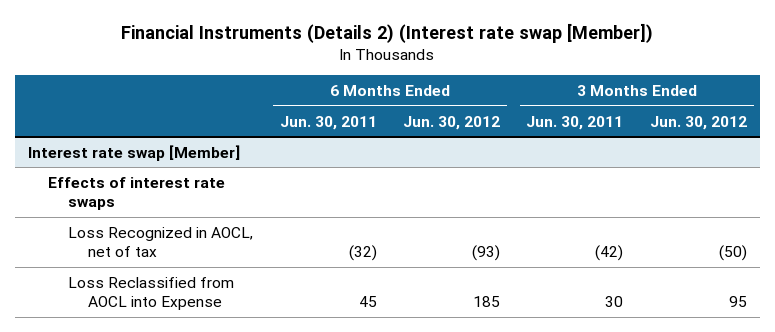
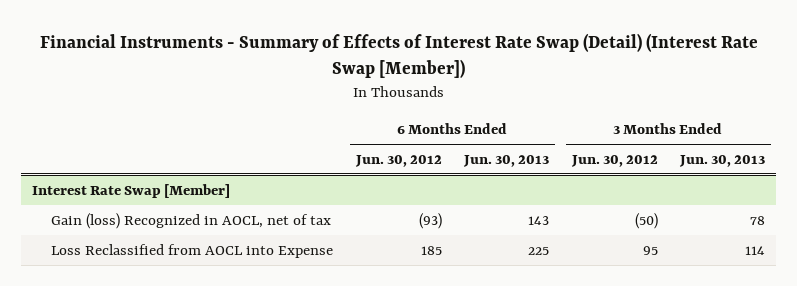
[121,22,654,43] Financial Instruments (Details 2) (Interest rate swap [Member]) -> [39,32,758,79] Financial Instruments - Summary of Effects of Interest Rate Swap (Detail) (Interest Rate Swap [Member])
[279,115,377,130] Jun. 30, 2011 -> none
[526,115,624,130] Jun. 30, 2011 -> none
none -> [463,154,550,167] Jun. 30, 2013
none -> [679,154,766,167] Jun. 30, 2013
[48,176,226,210] Effects of interest rate swaps -> none
[28,144,241,161] Interest rate swap [Member] -> [32,183,231,198] Interest Rate Swap [Member]
[68,226,254,257] Loss Recognized in AOCL, net of tax -> [51,212,332,229] Gain (loss) Recognized in AOCL, net of tax

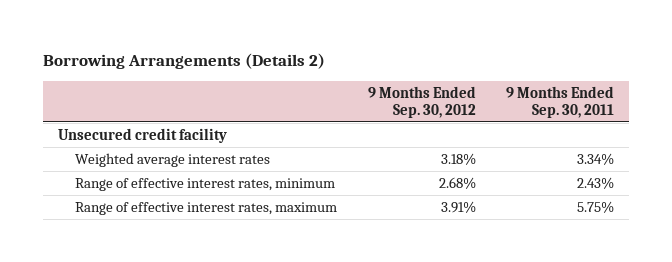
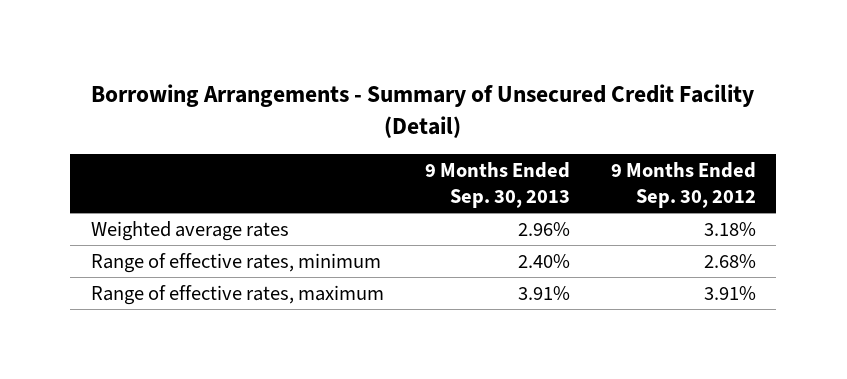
[43,52,326,69] Borrowing Arrangements (Details 2) -> [91,84,755,138] Borrowing Arrangements - Summary of Unsecured Credit Facility (Detail)
[505,85,614,119] 9 Months Ended Sep. 30, 2011 -> none
none -> [424,162,570,209] 9 Months Ended Sep. 30, 2013
[58,127,228,143] Unsecured credit facility -> none
[75,152,271,167] Weighted average interest rates -> [90,220,289,241] Weighted average rates
[75,177,336,191] Range of effective interest rates, minimum -> [90,252,381,273] Range of effective rates, minimum
[75,201,338,215] Range of effective interest rates, maximum -> [90,284,384,305] Range of effective rates, maximum

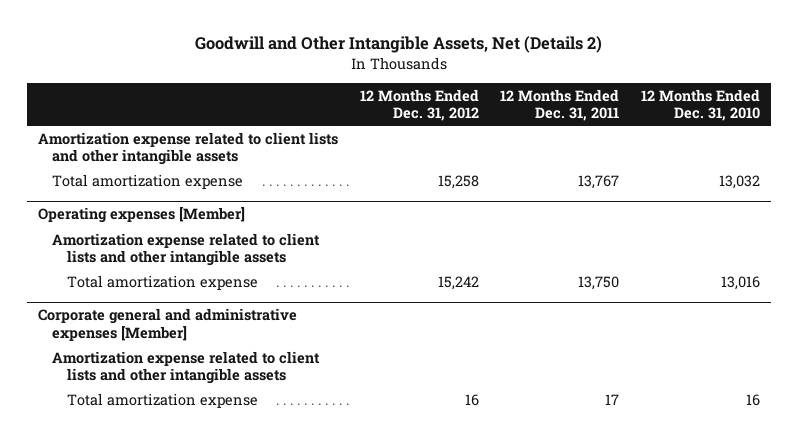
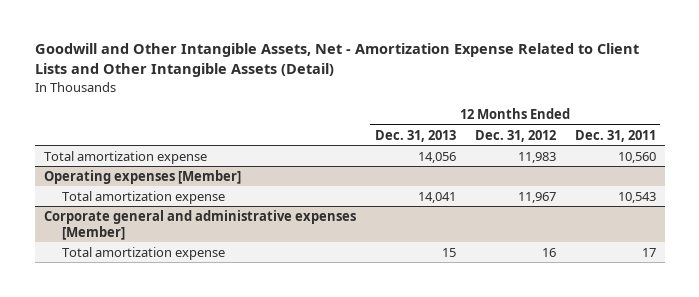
[194,36,602,54] Goodwill and Other Intangible Assets, Net (Details 2) -> [34,43,639,78] Goodwill and Other Intangible Assets, Net - Amortization Expense Related to Client Lists and Other Intangible Assets (Detail)
[640,88,760,121] 12 Months Ended Dec. 31, 2010 -> none
none -> [374,129,456,142] Dec. 31, 2013
[37,131,338,165] Amortization expense related to client lists and other intangible assets -> none
[437,174,479,189] 15,258 -> [517,151,556,163] 11,983
[578,174,620,189] 13,767 -> [617,151,656,163] 10,560
[52,232,321,266] Amortization expense related to client lists and other intangible assets -> none
[437,275,479,290] 15,242 -> [517,191,556,203] 11,967
[578,275,620,290] 13,750 -> [617,191,656,203] 10,543
[52,350,321,384] Amortization expense related to client lists and other intangible assets -> none

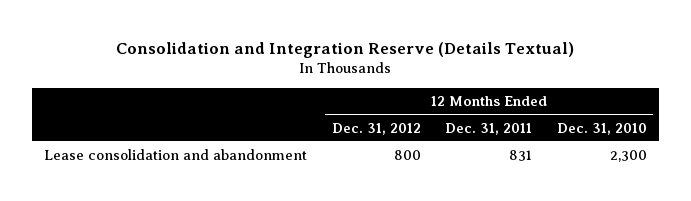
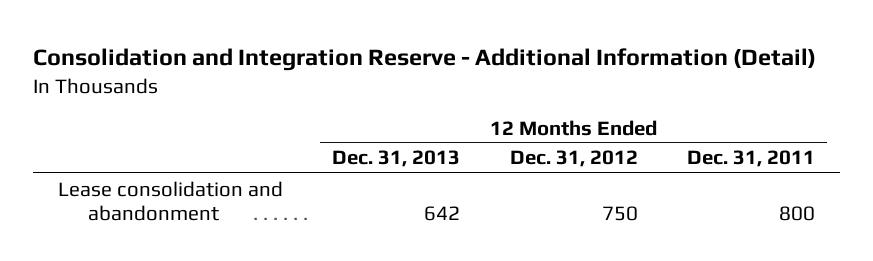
[116,41,575,58] Consolidation and Integration Reserve (Details Textual) -> [33,48,817,72] Consolidation and Integration Reserve - Additional Information (Detail)
[556,122,647,135] Dec. 31, 2010 -> none
none -> [332,150,461,168] Dec. 31, 2013
[393,150,421,161] 800 -> [601,205,638,221] 750
[509,150,533,162] 831 -> [779,205,816,221] 800

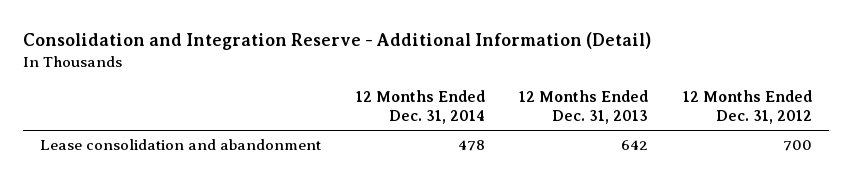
[687,150,816,168] Dec. 31, 2011 -> none
none -> [355,89,485,125] 12 Months Ended Dec. 31, 2014
[601,205,638,221] 750 -> [782,140,812,152] 700

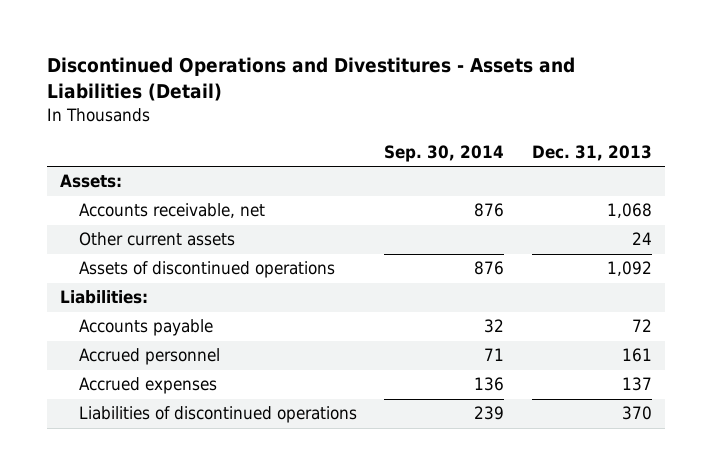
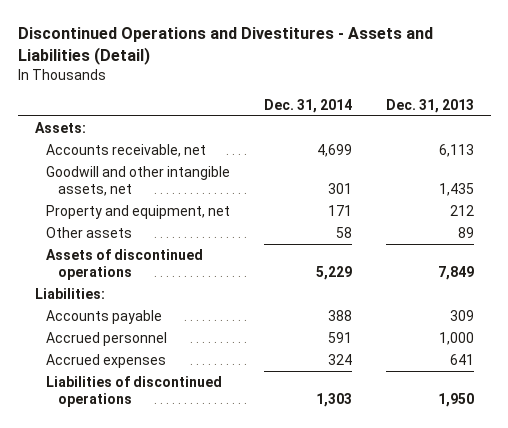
[384,144,505,162] Sep. 30, 2014 -> none
none -> [264,98,353,113] Dec. 31, 2014
[606,203,652,219] 1,068 -> [438,144,474,158] 6,113
none -> [46,166,231,197] Goodwill and other intangible assets, net
none -> [46,205,231,220] Property and equipment, net
[79,232,236,247] Other current assets -> [46,227,133,239] Other assets
[631,232,652,246] 24 -> [457,227,474,239] 89
[606,261,652,277] 1,092 -> [437,266,474,281] 7,849
[631,319,652,333] 72 -> [449,310,474,322] 309
[621,348,652,363] 161 -> [438,332,474,346] 1,000
[621,377,652,392] 137 -> [449,354,474,366] 641
[621,406,652,421] 370 -> [437,393,474,408] 1,950

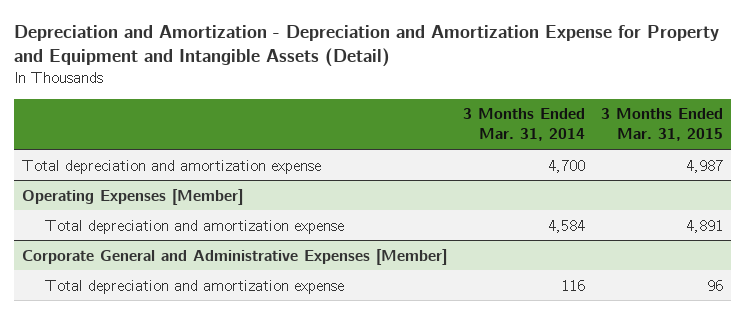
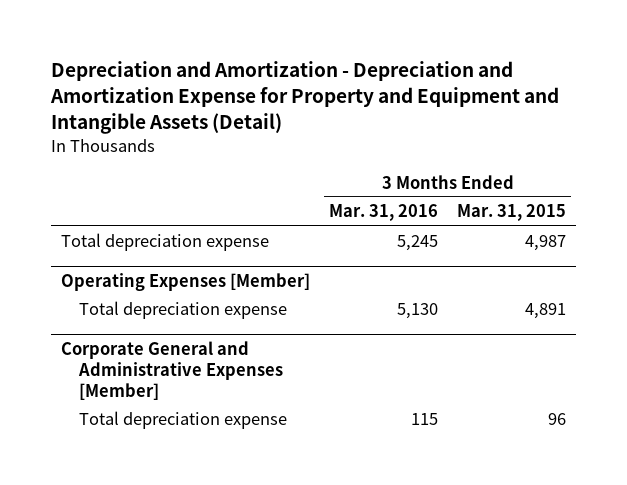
[462,108,585,142] 3 Months Ended Mar. 31, 2014 -> none
none -> [329,204,439,222] Mar. 31, 2016
[21,159,321,174] Total depreciation and amortization expense -> [60,233,269,252] Total depreciation expense
[44,219,344,234] Total depreciation and amortization expense -> [78,301,287,320] Total depreciation expense
[44,279,344,294] Total depreciation and amortization expense -> [78,411,287,430] Total depreciation expense

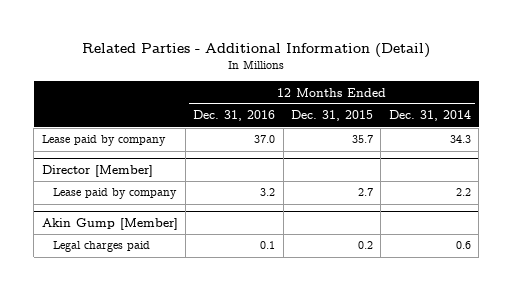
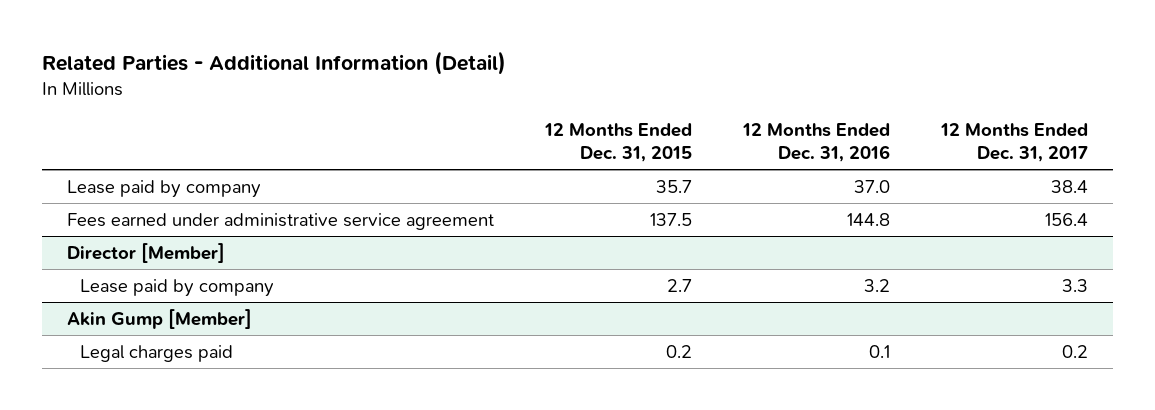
[388,110,471,122] Dec. 31, 2014 -> none
none -> [939,123,1088,162] 12 Months Ended Dec. 31, 2017
none -> [67,212,495,230] Fees earned under administrative service agreement

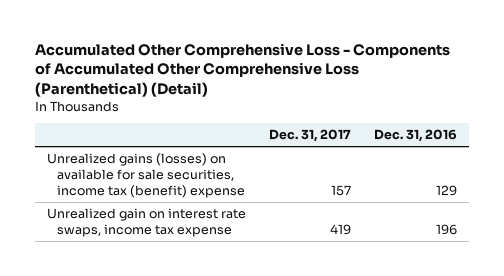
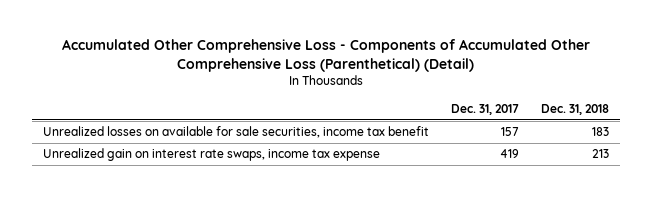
[374,129,458,143] Dec. 31, 2016 -> none
none -> [540,103,609,115] Dec. 31, 2018
[46,153,245,199] Unrealized gains (losses) on available for sale securities, income tax (benefit) expense -> [42,126,429,139] Unrealized losses on available for sale securities, income tax benefit

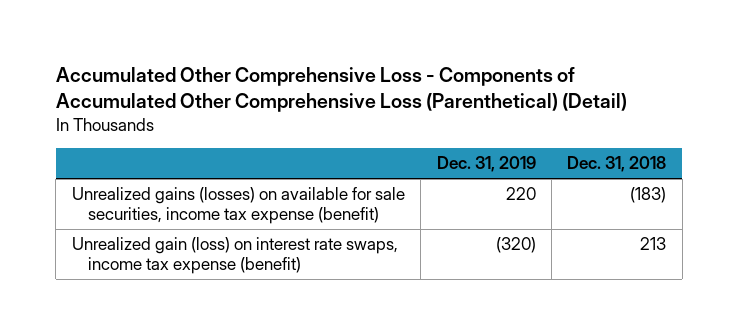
[450,103,519,115] Dec. 31, 2017 -> none
none -> [436,156,536,173] Dec. 31, 2019
[42,126,429,139] Unrealized losses on available for sale securities, income tax benefit -> [71,187,405,224] Unrealized gains (losses) on available for sale securities, income tax expense (benefit)
[591,127,609,137] 183 -> [630,187,667,204] (183)
[42,148,380,162] Unrealized gain on interest rate swaps, income tax expense -> [71,237,398,274] Unrealized gain (loss) on interest rate swaps, income tax expense (benefit)

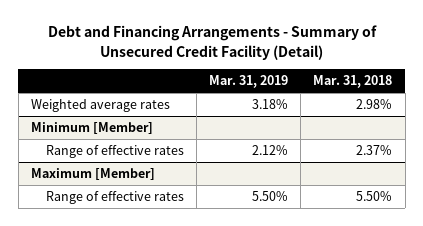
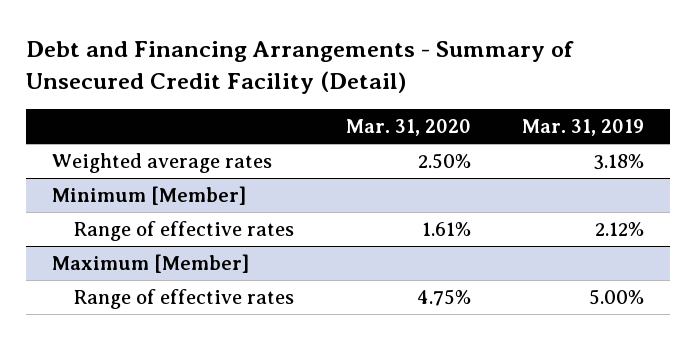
[313,75,393,89] Mar. 31, 2018 -> none
none -> [345,119,471,137] Mar. 31, 2020
[252,191,289,202] 5.50% -> [588,289,644,306] 5.00%

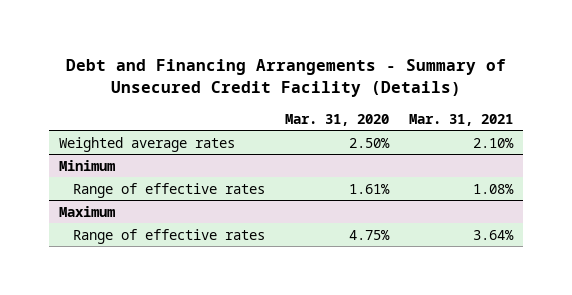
[25,41,574,94] Debt and Financing Arrangements - Summary of Unsecured Credit Facility (Detail) -> [65,59,506,97] Debt and Financing Arrangements - Summary of Unsecured Credit Facility (Details)
[521,119,644,137] Mar. 31, 2019 -> none
none -> [408,113,513,126] Mar. 31, 2021
[51,186,246,206] Minimum [Member] -> [59,159,116,171] Minimum
[51,254,249,274] Maximum [Member] -> [59,205,116,217] Maximum

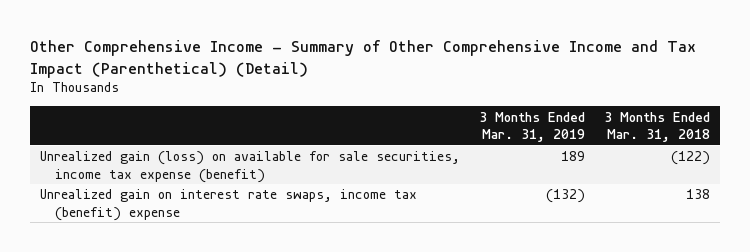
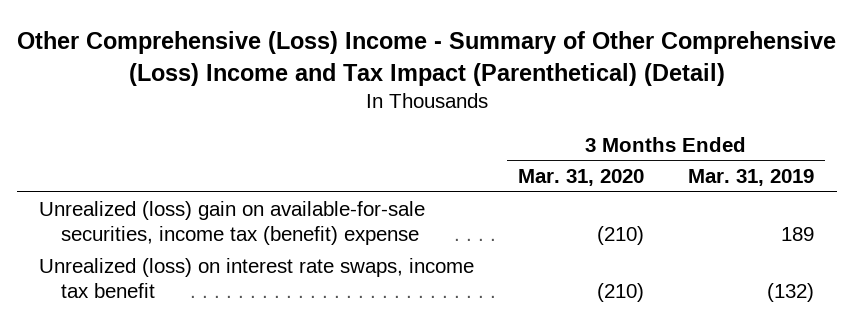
[30,40,697,78] Other Comprehensive Income - Summary of Other Comprehensive Income and Tax Impact (Parenthetical) (Detail) -> [16,30,836,86] Other Comprehensive (Loss) Income - Summary of Other Comprehensive (Loss) Income and Tax Impact (Parenthetical) (Detail)
[604,111,711,143] 3 Months Ended Mar. 31, 2018 -> none
none -> [518,169,645,187] Mar. 31, 2020
[39,151,460,183] Unrealized gain (loss) on available for sale securities, income tax expense (benefit) -> [38,200,425,246] Unrealized (loss) gain on available-for-sale securities, income tax (benefit) expense
[39,189,417,221] Unrealized gain on interest rate swaps, income tax (benefit) expense -> [38,257,474,299] Unrealized (loss) on interest rate swaps, income tax benefit

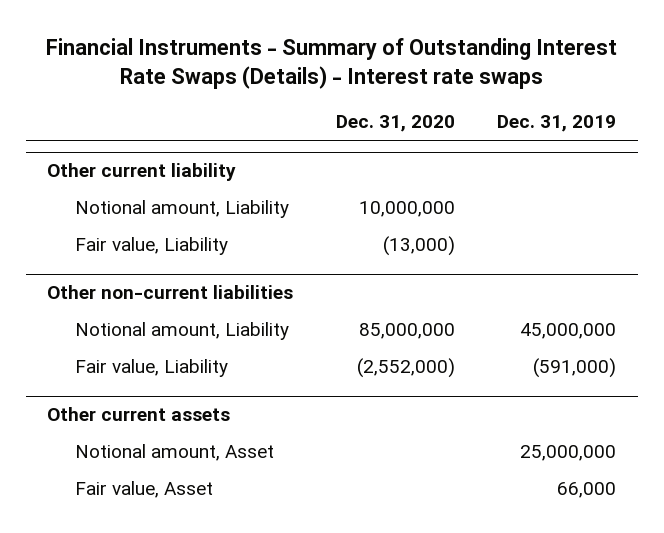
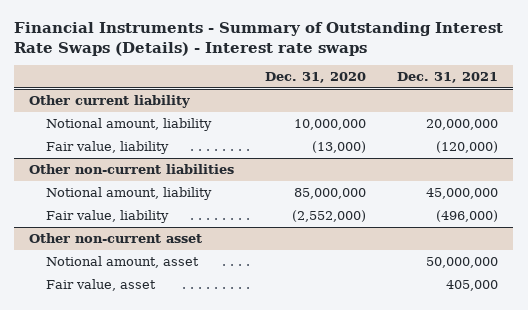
[497,115,617,133] Dec. 31, 2019 -> none
none -> [397,72,499,84] Dec. 31, 2021
[74,200,289,219] Notional amount, Liability -> [46,117,213,131] Notional amount, liability
[74,237,228,256] Fair value, Liability -> [46,140,170,154] Fair value, liability
[74,322,289,341] Notional amount, Liability -> [46,186,213,200] Notional amount, liability
[74,359,228,378] Fair value, Liability -> [46,209,170,223] Fair value, liability
[47,407,231,422] Other current assets -> [29,232,203,243] Other non-current asset
[74,444,274,462] Notional amount, Asset -> [46,255,200,268] Notional amount, asset
[74,481,213,499] Fair value, Asset -> [46,278,157,291] Fair value, asset

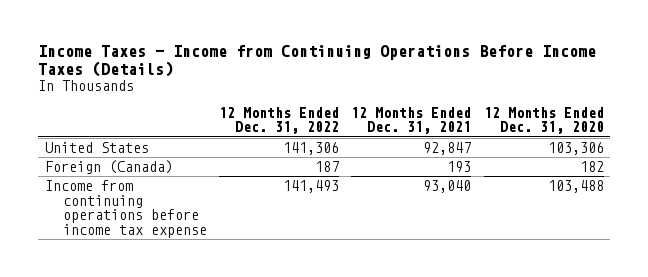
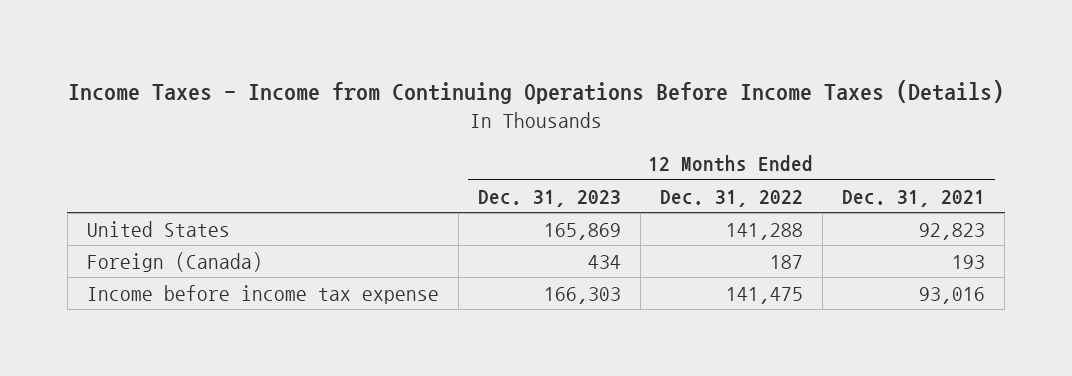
[483,106,604,135] 12 Months Ended Dec. 31, 2020 -> none
none -> [477,189,621,207] Dec. 31, 2023
[283,141,340,155] 141,306 -> [725,222,803,240] 141,288
[423,141,472,155] 92,847 -> [918,222,985,240] 92,823
[44,179,207,238] Income from continuing operations before income tax expense -> [86,284,439,304] Income before income tax expense
[283,179,340,193] 141,493 -> [725,286,803,304] 141,475
[423,179,472,193] 93,040 -> [918,286,985,304] 93,016

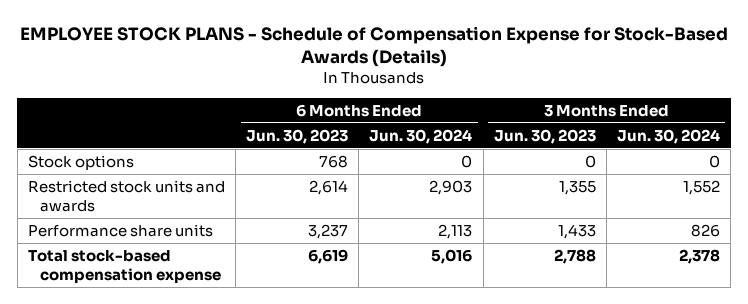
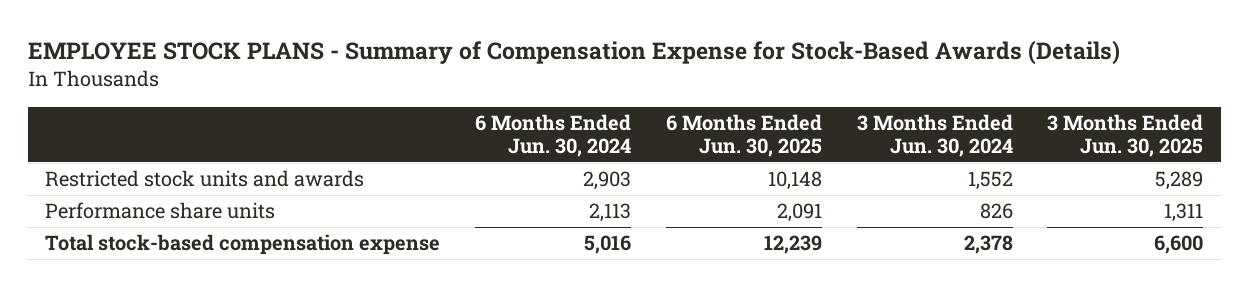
[19,26,728,68] EMPLOYEE STOCK PLANS - Schedule of Compensation Expense for Stock-Based Awards (Details) -> [27,40,1120,66] EMPLOYEE STOCK PLANS - Summary of Compensation Expense for Stock-Based Awards (Details)
[246,128,349,144] Jun. 30, 2023 -> none
[493,128,596,144] Jun. 30, 2023 -> none
none -> [665,113,822,157] 6 Months Ended Jun. 30, 2025
none -> [1047,113,1204,157] 3 Months Ended Jun. 30, 2025
[27,154,134,170] Stock options -> none

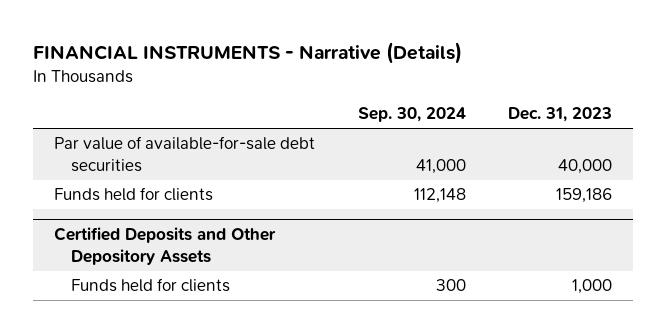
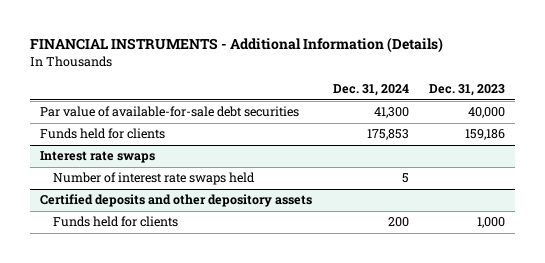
[33,42,463,65] FINANCIAL INSTRUMENTS - Narrative (Details) -> [29,37,443,54] FINANCIAL INSTRUMENTS - Additional Information (Details)
[357,107,466,123] Sep. 30, 2024 -> none
none -> [332,84,409,97] Dec. 31, 2024
none -> [40,151,156,164] Interest rate swaps
none -> [52,172,255,186] Number of interest rate swaps held
[54,227,277,266] Certified Deposits and Other Depository Assets -> [40,194,313,208] Certified deposits and other depository assets

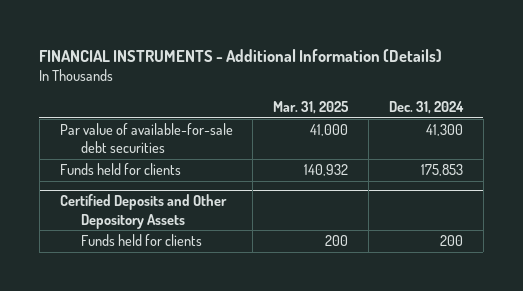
[428,84,505,97] Dec. 31, 2023 -> none
none -> [273,100,350,114] Mar. 31, 2025
[40,151,156,164] Interest rate swaps -> none
[52,172,255,186] Number of interest rate swaps held -> none
[40,194,313,208] Certified deposits and other depository assets -> [59,194,227,229] Certified Deposits and Other Depository Assets

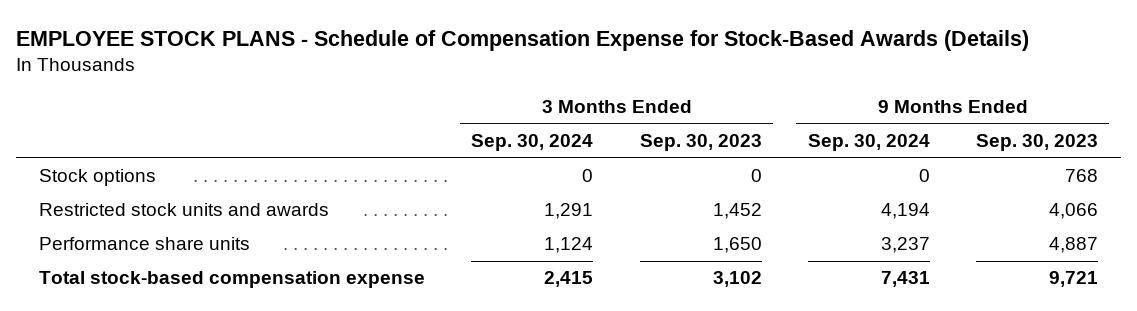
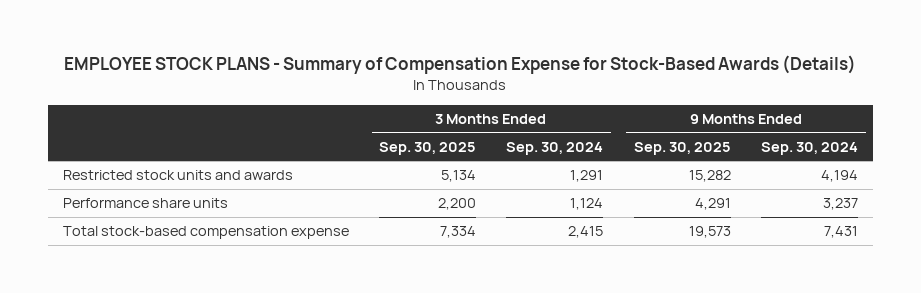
[16,29,1030,51] EMPLOYEE STOCK PLANS - Schedule of Compensation Expense for Stock-Based Awards (Details) -> [64,55,857,75] EMPLOYEE STOCK PLANS - Summary of Compensation Expense for Stock-Based Awards (Details)
[639,134,762,152] Sep. 30, 2023 -> none
[975,134,1098,152] Sep. 30, 2023 -> none
none -> [379,141,477,155] Sep. 30, 2025
none -> [633,141,731,155] Sep. 30, 2025
[39,169,157,187] Stock options -> none

